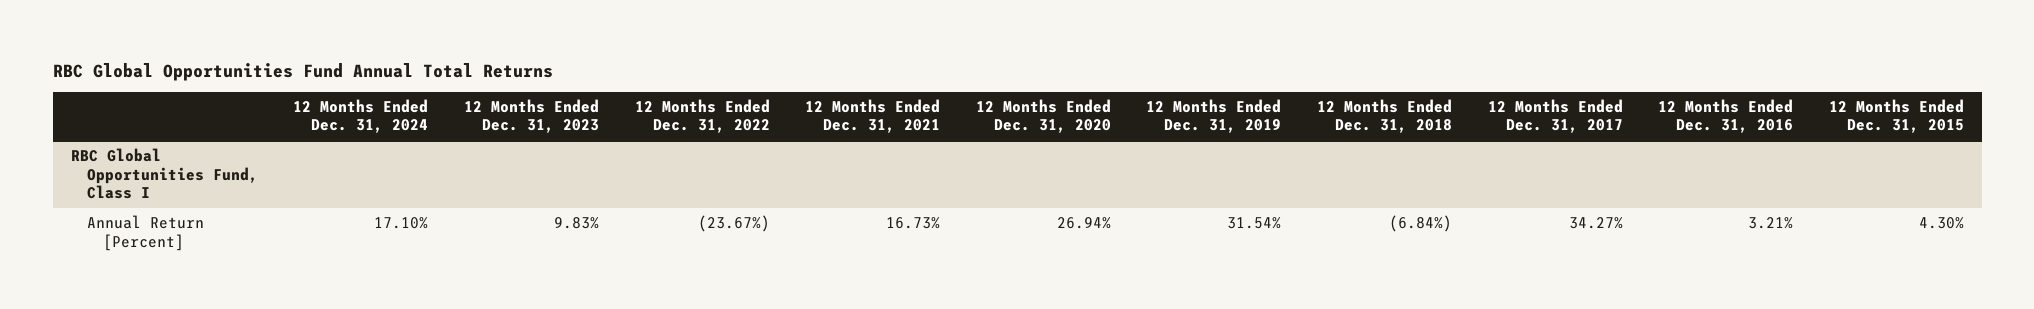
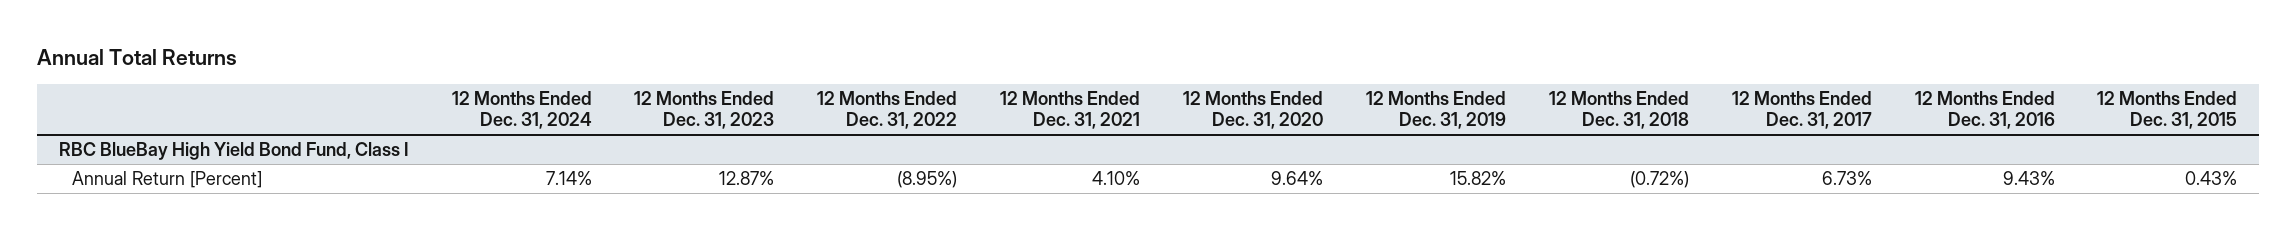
[52,62,553,81] RBC Global Opportunities Fund Annual Total Returns -> [37,49,238,66] Annual Total Returns
[70,148,258,200] RBC Global Opportunities Fund, Class I -> none
none -> [58,142,409,161] RBC BlueBay High Yield Bond Fund, Class I
[374,217,429,230] 17.10% -> [545,171,592,186] 7.14%
[553,217,599,230] 9.83% -> [719,171,775,186] 12.87%
[697,215,770,233] (23.67%) -> [897,171,958,189] (8.95%)
[886,217,941,230] 16.73% -> [1092,171,1141,186] 4.10%
[1056,217,1111,230] 26.94% -> [1271,171,1324,186] 9.64%
[1227,217,1282,230] 31.54% -> [1449,171,1506,186] 15.82%
[1388,215,1452,233] (6.84%) -> [1629,171,1689,189] (0.72%)
[1568,217,1623,230] 34.27% -> [1821,171,1872,186] 6.73%
[1748,217,1794,230] 3.21% -> [2002,171,2055,186] 9.43%
[1918,217,1964,230] 4.30% -> [2185,171,2238,186] 0.43%

